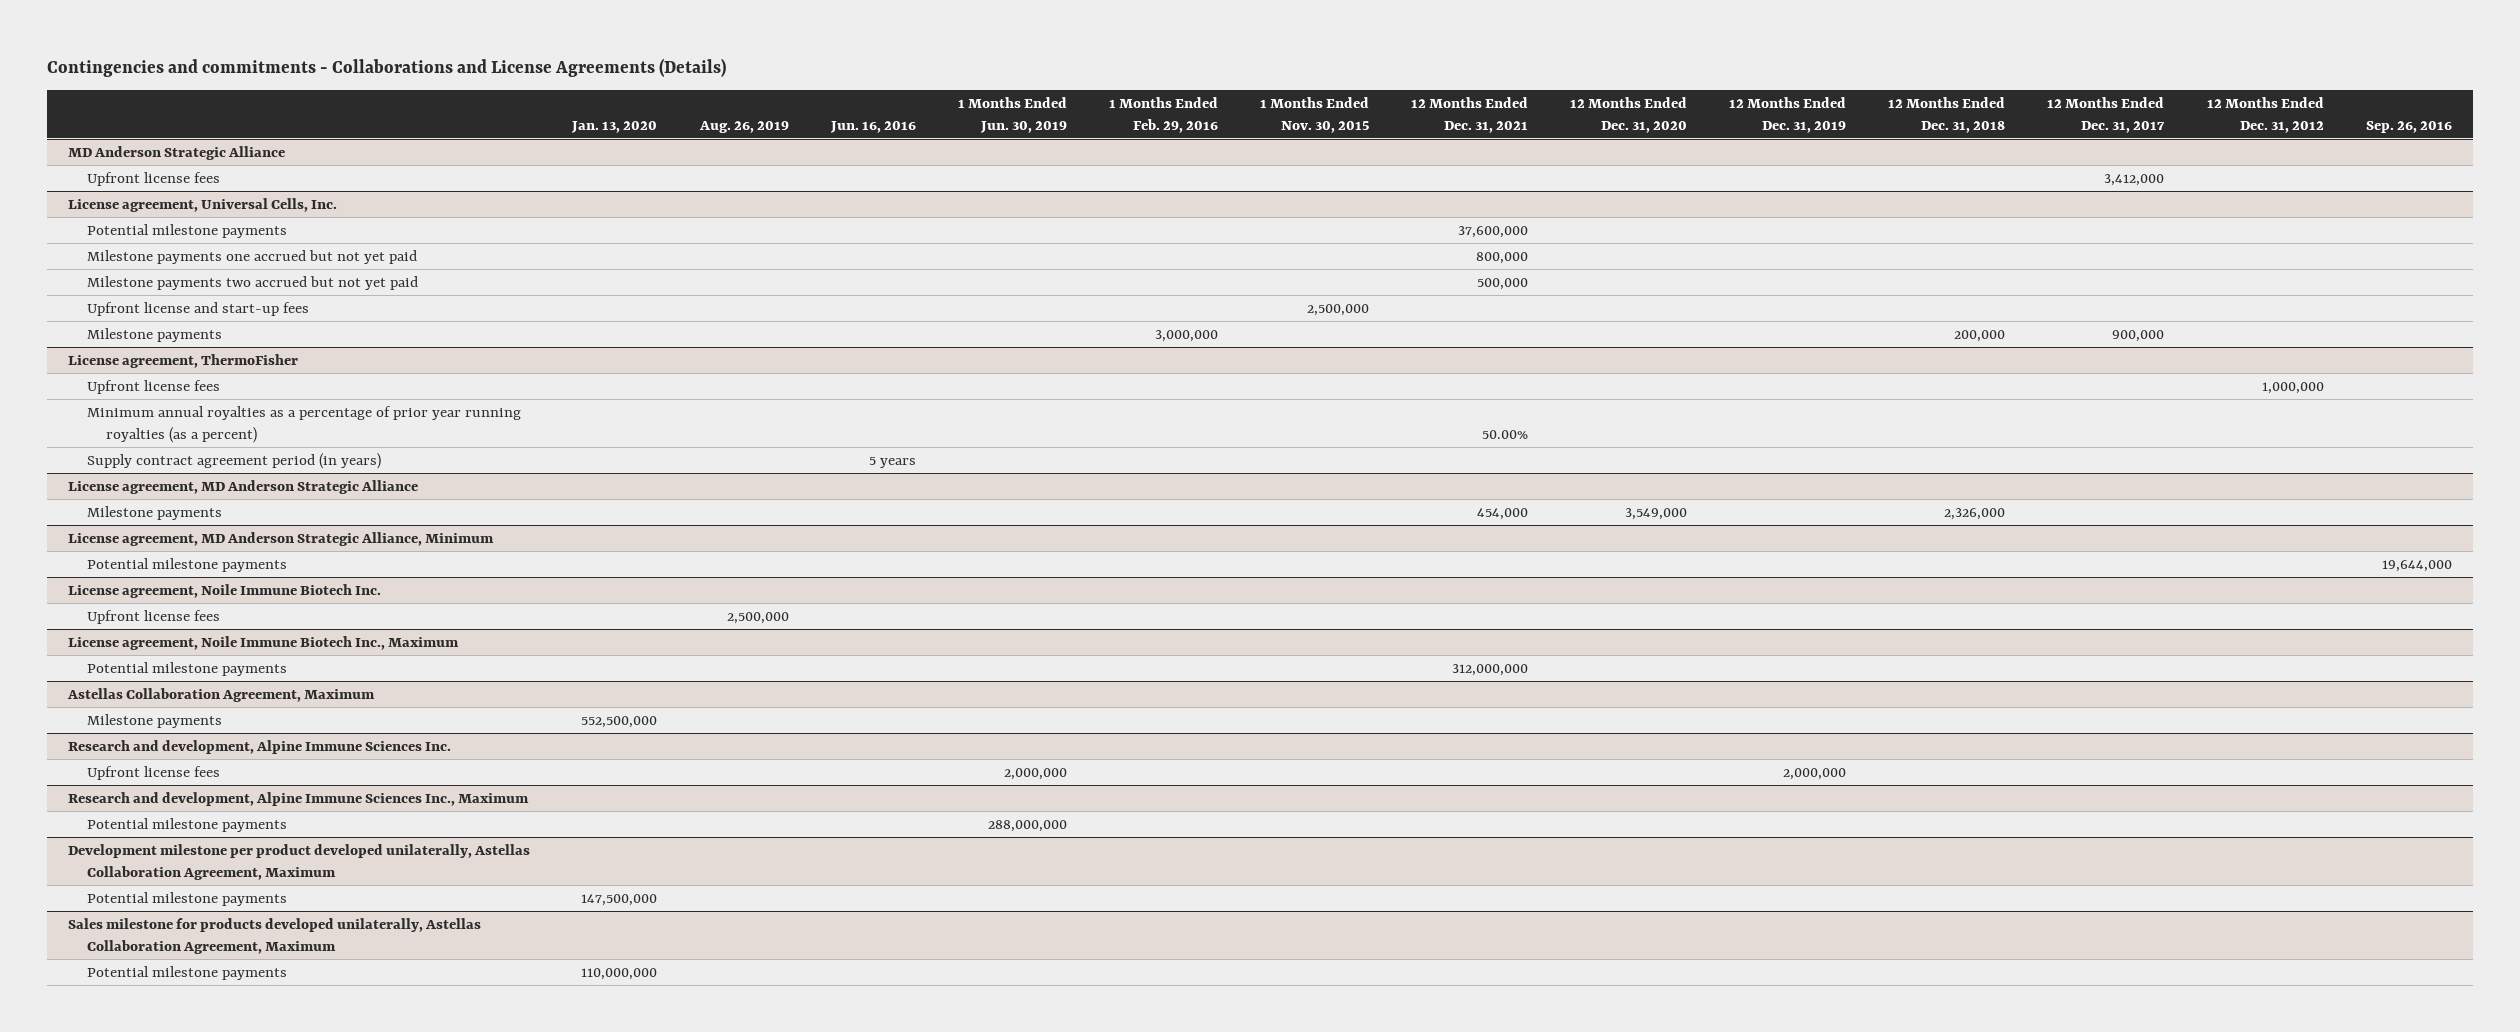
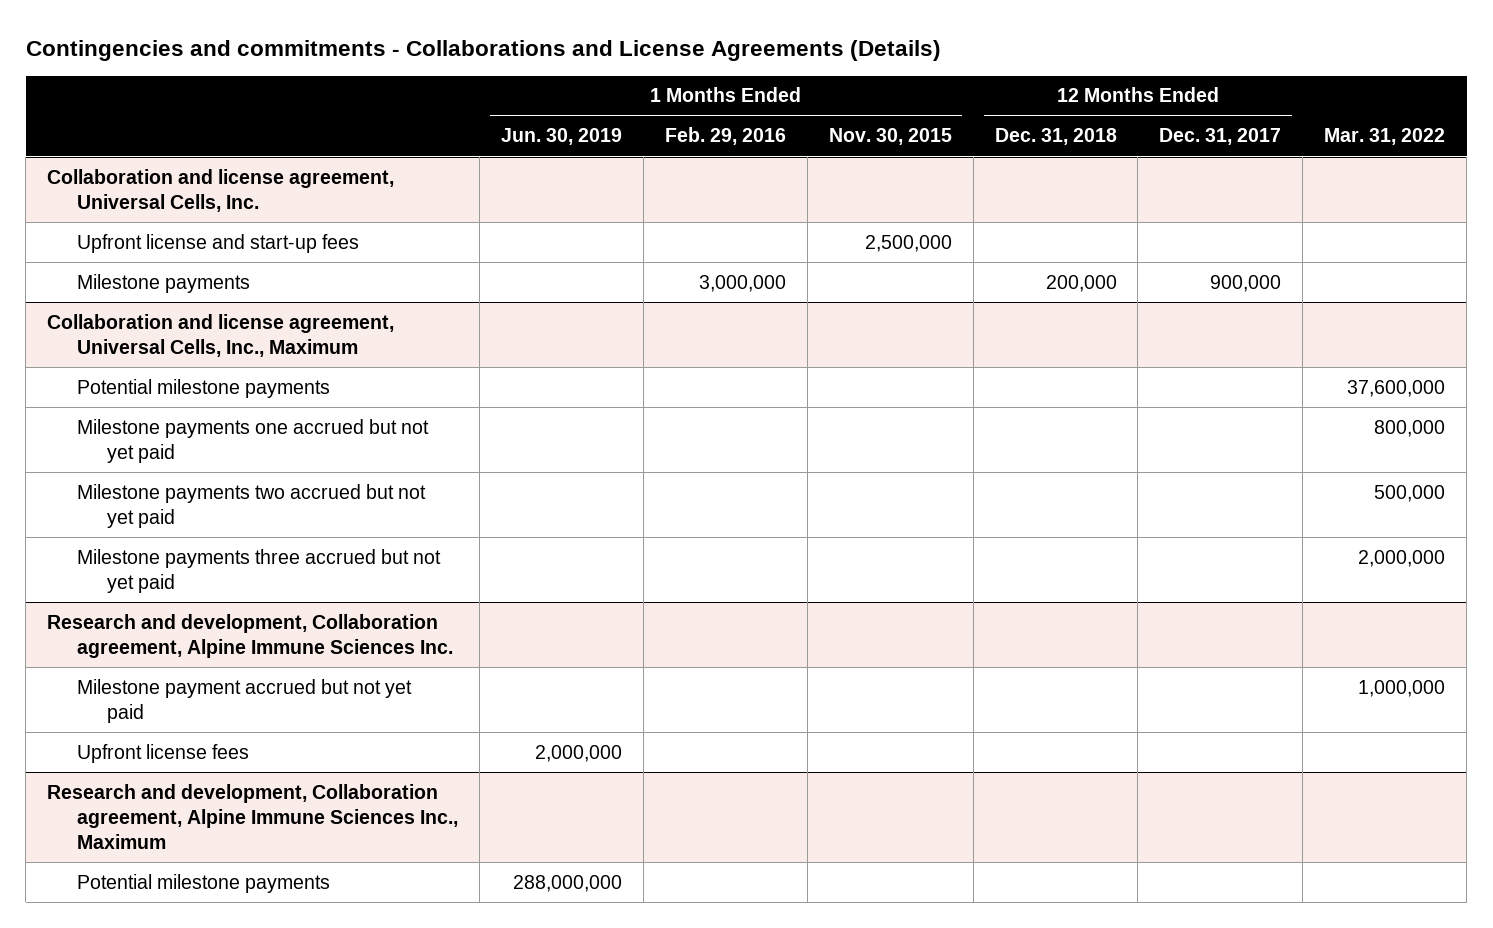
[571,120,658,133] Jan. 13, 2020 -> none
[698,120,789,133] Aug. 26, 2019 -> none
[829,120,916,133] Jun. 16, 2016 -> none
[1411,96,1529,133] 12 Months Ended Dec. 31, 2021 -> none
[1570,96,1688,133] 12 Months Ended Dec. 31, 2020 -> none
[1729,96,1847,133] 12 Months Ended Dec. 31, 2019 -> none
[2206,96,2324,133] 12 Months Ended Dec. 31, 2012 -> none
[2365,120,2452,133] Sep. 26, 2016 -> none
none -> [1324,128,1446,146] Mar. 31, 2022
[68,145,286,160] MD Anderson Strategic Alliance -> none
[87,171,221,186] Upfront license fees -> none
[87,223,288,238] Potential milestone payments -> none
[87,249,418,264] Milestone payments one accrued but not yet paid -> none
[87,275,419,290] Milestone payments two accrued but not yet paid -> none
[68,197,338,212] License agreement, Universal Cells, Inc. -> [47,168,395,212] Collaboration and license agreement, Universal Cells, Inc.
[68,353,299,368] License agreement, ThermoFisher -> none
[87,379,221,394] Upfront license fees -> none
[87,405,522,443] Minimum annual royalties as a percentage of prior year running royalties (as a percent) -> none
[87,452,382,469] Supply contract agreement period (in years) -> none
[68,479,419,494] License agreement, MD Anderson Strategic Alliance -> none
[87,505,223,520] Milestone payments -> none
[68,531,495,546] License agreement, MD Anderson Strategic Alliance, Minimum -> none
[87,557,288,572] Potential milestone payments -> none
[68,583,382,598] License agreement, Noile Immune Biotech Inc. -> none
[87,609,221,624] Upfront license fees -> none
[68,635,460,650] License agreement, Noile Immune Biotech Inc., Maximum -> none
[87,661,288,676] Potential milestone payments -> none
[67,687,376,702] Astellas Collaboration Agreement, Maximum -> none
[87,713,223,728] Milestone payments -> none
none -> [47,313,395,357] Collaboration and license agreement, Universal Cells, Inc., Maximum
none -> [77,378,331,398] Potential milestone payments
none -> [77,418,430,463] Milestone payments one accrued but not yet paid
none -> [77,483,427,528] Milestone payments two accrued but not yet paid
none -> [77,548,442,593] Milestone payments three accrued but not yet paid
[68,739,452,754] Research and development, Alpine Immune Sciences Inc. -> [47,613,454,658] Research and development, Collaboration agreement, Alpine Immune Sciences Inc.
none -> [77,678,413,723] Milestone payment accrued but not yet paid
[68,791,530,806] Research and development, Alpine Immune Sciences Inc., Maximum -> [47,783,459,849] Research and development, Collaboration agreement, Alpine Immune Sciences Inc., Maximum
[68,843,531,880] Development milestone per product developed unilaterally, Astellas Collaboration Agreement, Maximum -> none
[87,891,288,906] Potential milestone payments -> none
[68,917,482,954] Sales milestone for products developed unilaterally, Astellas Collaboration Agreement, Maximum -> none
[87,965,288,980] Potential milestone payments -> none

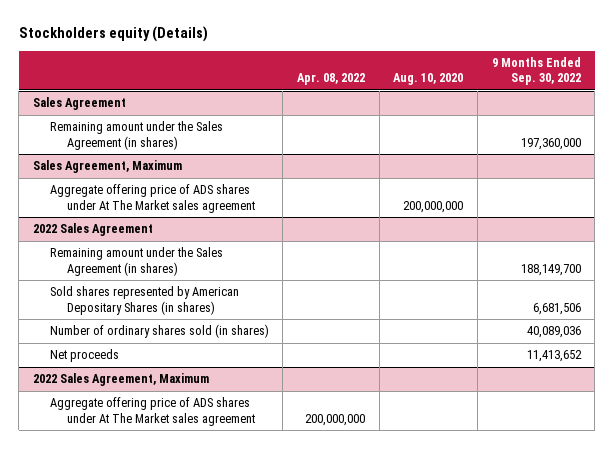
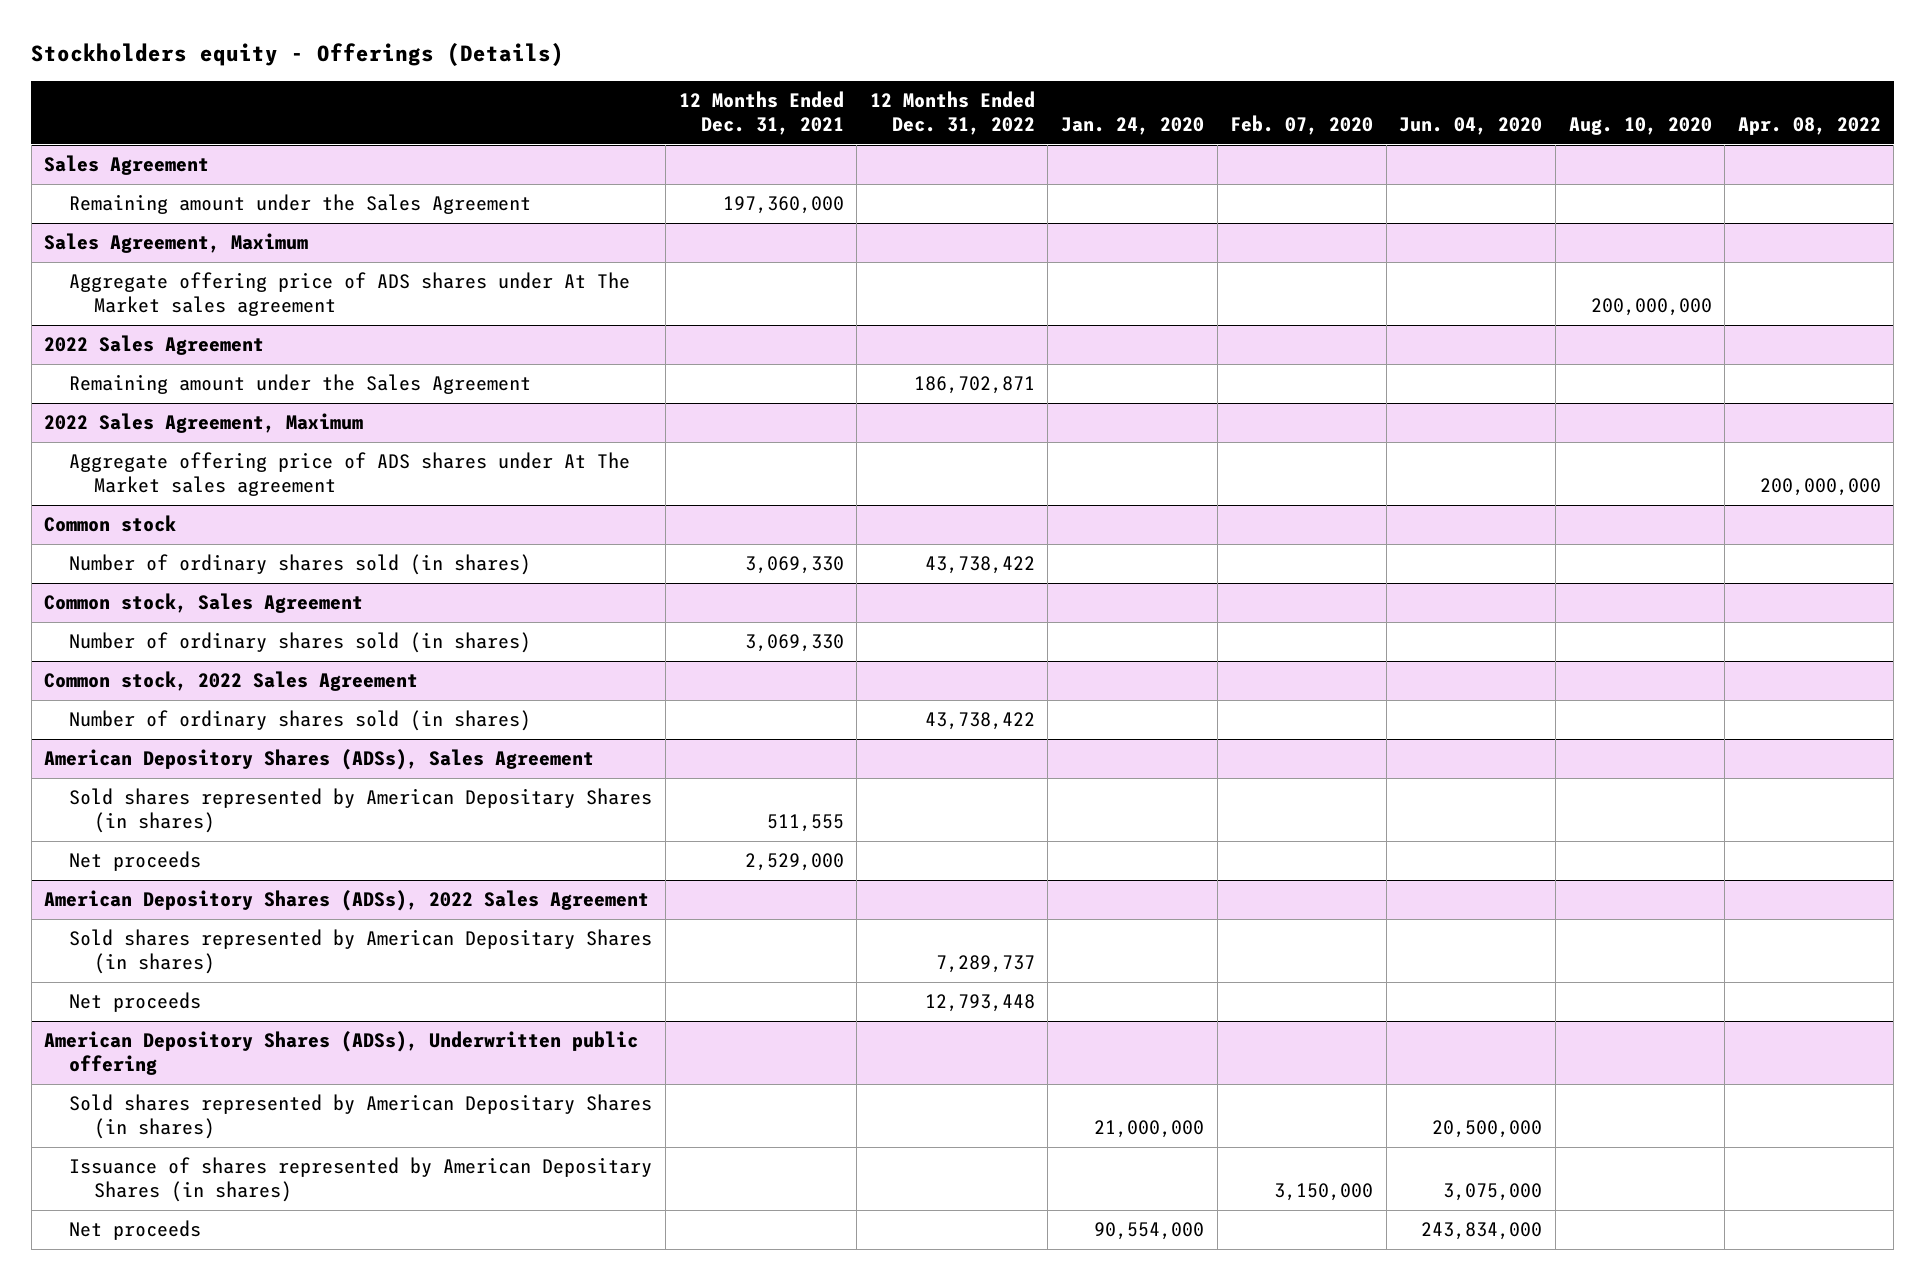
[18,26,208,43] Stockholders equity (Details) -> [31,43,565,67] Stockholders equity - Offerings (Details)
[491,56,581,86] 9 Months Ended Sep. 30, 2022 -> none
none -> [678,91,844,135] 12 Months Ended Dec. 31, 2021
none -> [869,91,1035,135] 12 Months Ended Dec. 31, 2022
none -> [1061,116,1205,135] Jan. 24, 2020
none -> [1230,114,1374,135] Feb. 07, 2020
none -> [1399,116,1543,135] Jun. 04, 2020
[49,121,223,150] Remaining amount under the Sales Agreement (in shares) -> [69,194,532,215] Remaining amount under the Sales Agreement
[49,286,239,315] Sold shares represented by American Depositary Shares (in shares) -> none
[49,324,269,339] Number of ordinary shares sold (in shares) -> none
[49,349,119,363] Net proceeds -> none
[49,247,223,276] Remaining amount under the Sales Agreement (in shares) -> [69,374,532,395] Remaining amount under the Sales Agreement
none -> [44,515,177,533] Common stock
none -> [69,554,532,576] Number of ordinary shares sold (in shares)
none -> [44,593,364,614] Common stock, Sales Agreement
none -> [69,632,532,654] Number of ordinary shares sold (in shares)
none -> [44,671,419,692] Common stock, 2022 Sales Agreement
none -> [69,710,532,732] Number of ordinary shares sold (in shares)
none -> [44,749,595,771] American Depository Shares (ADSs), Sales Agreement
none -> [69,788,653,834] Sold shares represented by American Depositary Shares (in shares)
none -> [69,851,202,872] Net proceeds
none -> [44,890,650,912] American Depository Shares (ADSs), 2022 Sales Agreement
none -> [69,929,653,975] Sold shares represented by American Depositary Shares (in shares)
none -> [69,992,202,1013] Net proceeds
none -> [44,1031,639,1076] American Depository Shares (ADSs), Underwritten public offering
none -> [69,1094,653,1140] Sold shares represented by American Depositary Shares (in shares)
none -> [69,1157,653,1203] Issuance of shares represented by American Depositary Shares (in shares)
none -> [69,1220,202,1241] Net proceeds

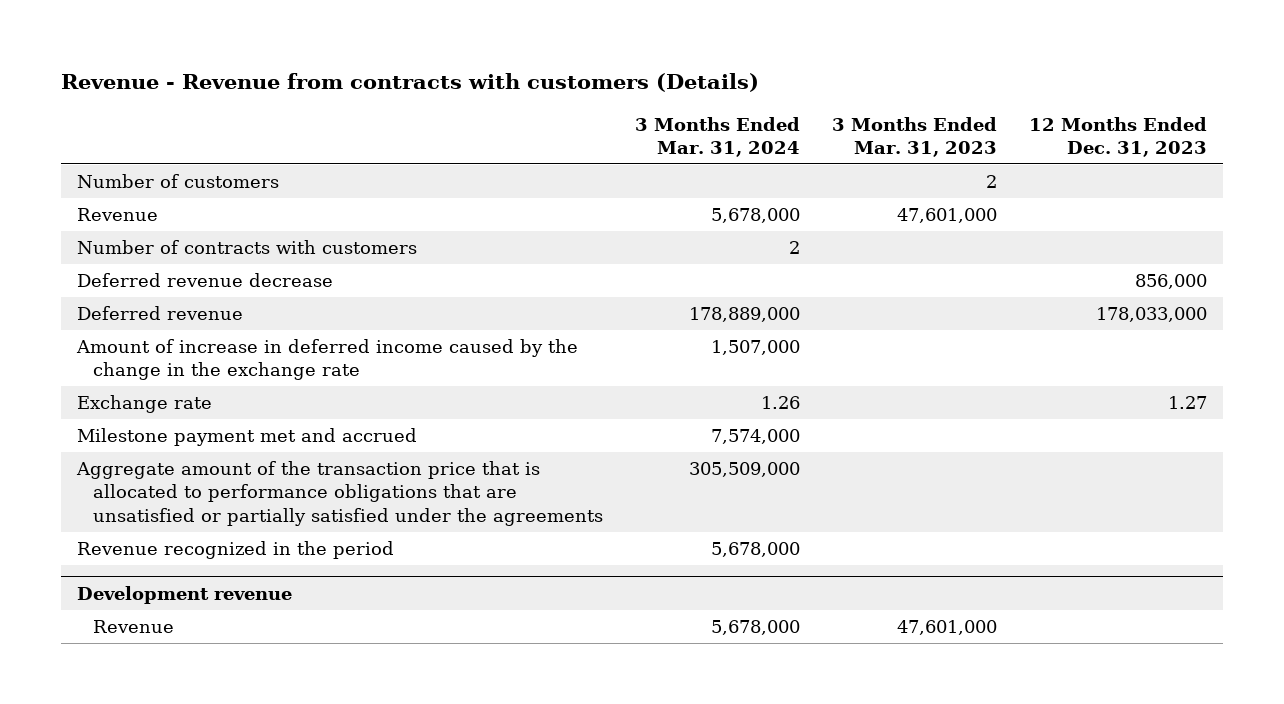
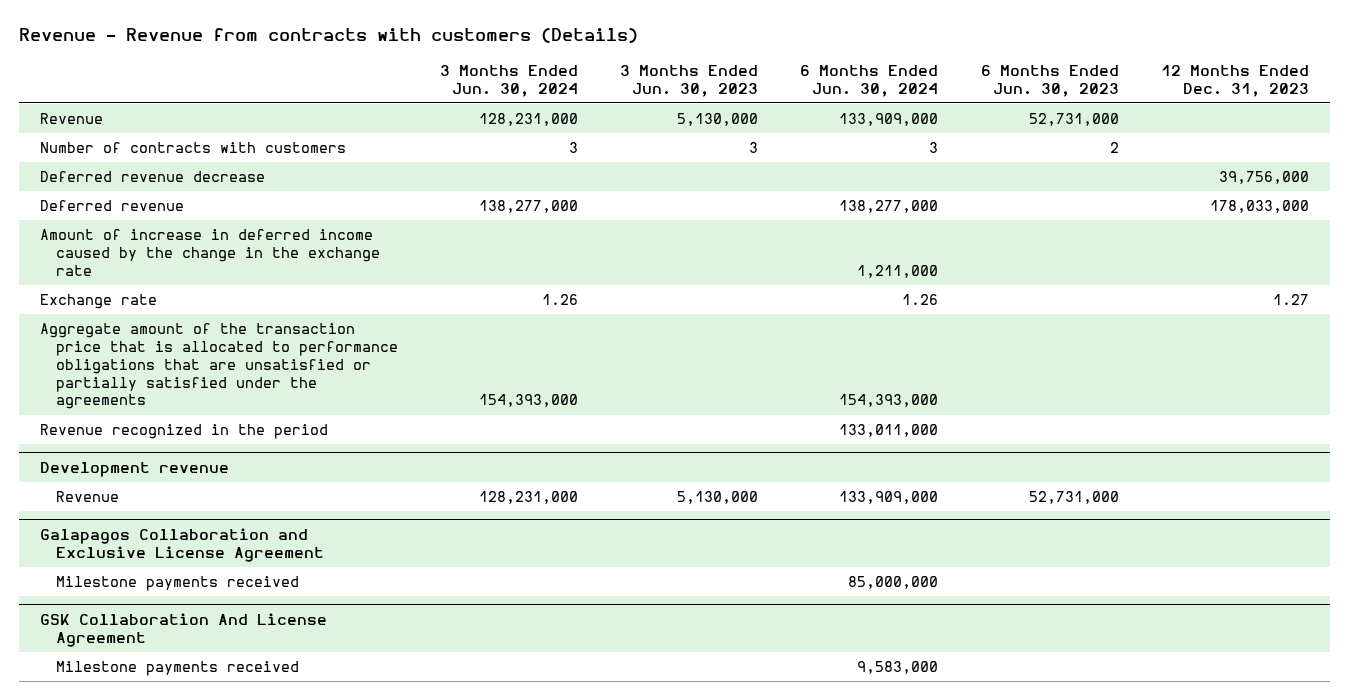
[634,116,800,157] 3 Months Ended Mar. 31, 2024 -> none
[831,116,997,157] 3 Months Ended Mar. 31, 2023 -> none
none -> [439,64,578,97] 3 Months Ended Jun. 30, 2024
none -> [620,64,759,97] 3 Months Ended Jun. 30, 2023
none -> [800,64,939,97] 6 Months Ended Jun. 30, 2024
none -> [980,64,1119,97] 6 Months Ended Jun. 30, 2023
[77,174,280,189] Number of customers -> none
[1134,274,1207,290] 856,000 -> [1218,171,1309,185] 39,756,000
[77,428,418,447] Milestone payment met and accrued -> none
none -> [39,528,324,562] Galapagos Collaboration and Exclusive License Agreement
none -> [55,576,299,592] Milestone payments received
none -> [39,613,327,647] GSK Collaboration And License Agreement
none -> [55,661,299,677] Milestone payments received

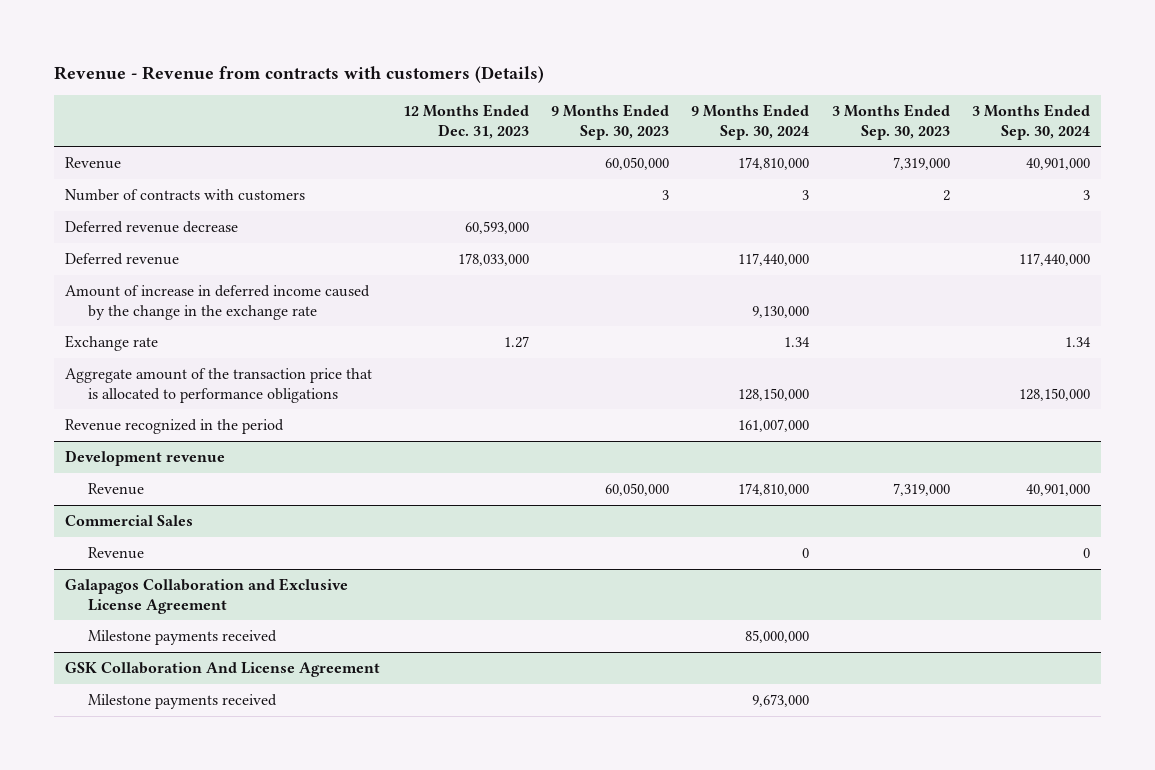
[439,64,578,97] 3 Months Ended Jun. 30, 2024 -> none
[620,64,759,97] 3 Months Ended Jun. 30, 2023 -> none
[800,64,939,97] 6 Months Ended Jun. 30, 2024 -> none
[980,64,1119,97] 6 Months Ended Jun. 30, 2023 -> none
none -> [550,103,669,140] 9 Months Ended Sep. 30, 2023
none -> [691,103,810,140] 9 Months Ended Sep. 30, 2024
none -> [831,103,950,140] 3 Months Ended Sep. 30, 2023
none -> [971,103,1090,140] 3 Months Ended Sep. 30, 2024
[1218,171,1309,185] 39,756,000 -> [464,220,529,234] 60,593,000
[39,323,398,410] Aggregate amount of the transaction price that is allocated to performance obligations that are unsatisfied or partially satisfied under the agreements -> [65,367,373,403] Aggregate amount of the transaction price that is allocated to performance obligations
none -> [65,514,194,526] Commercial Sales
none -> [87,546,144,559] Revenue

